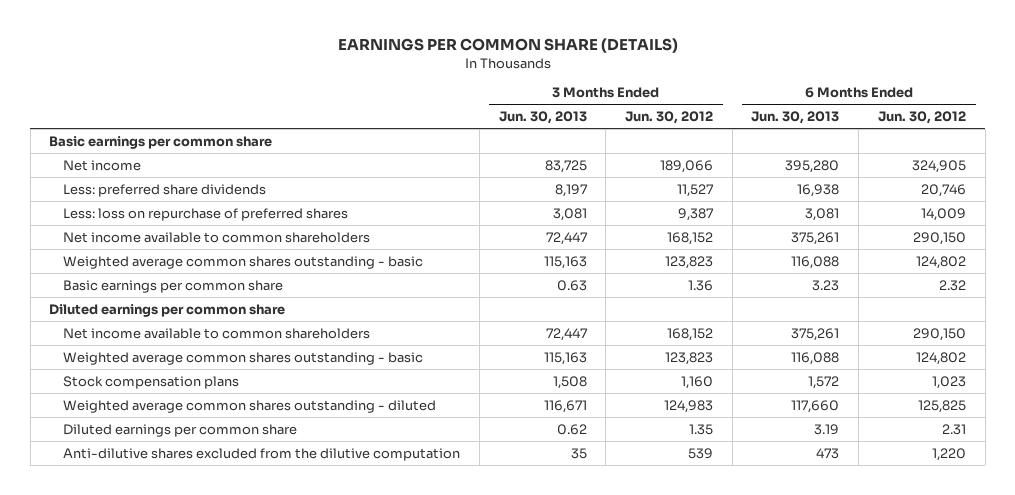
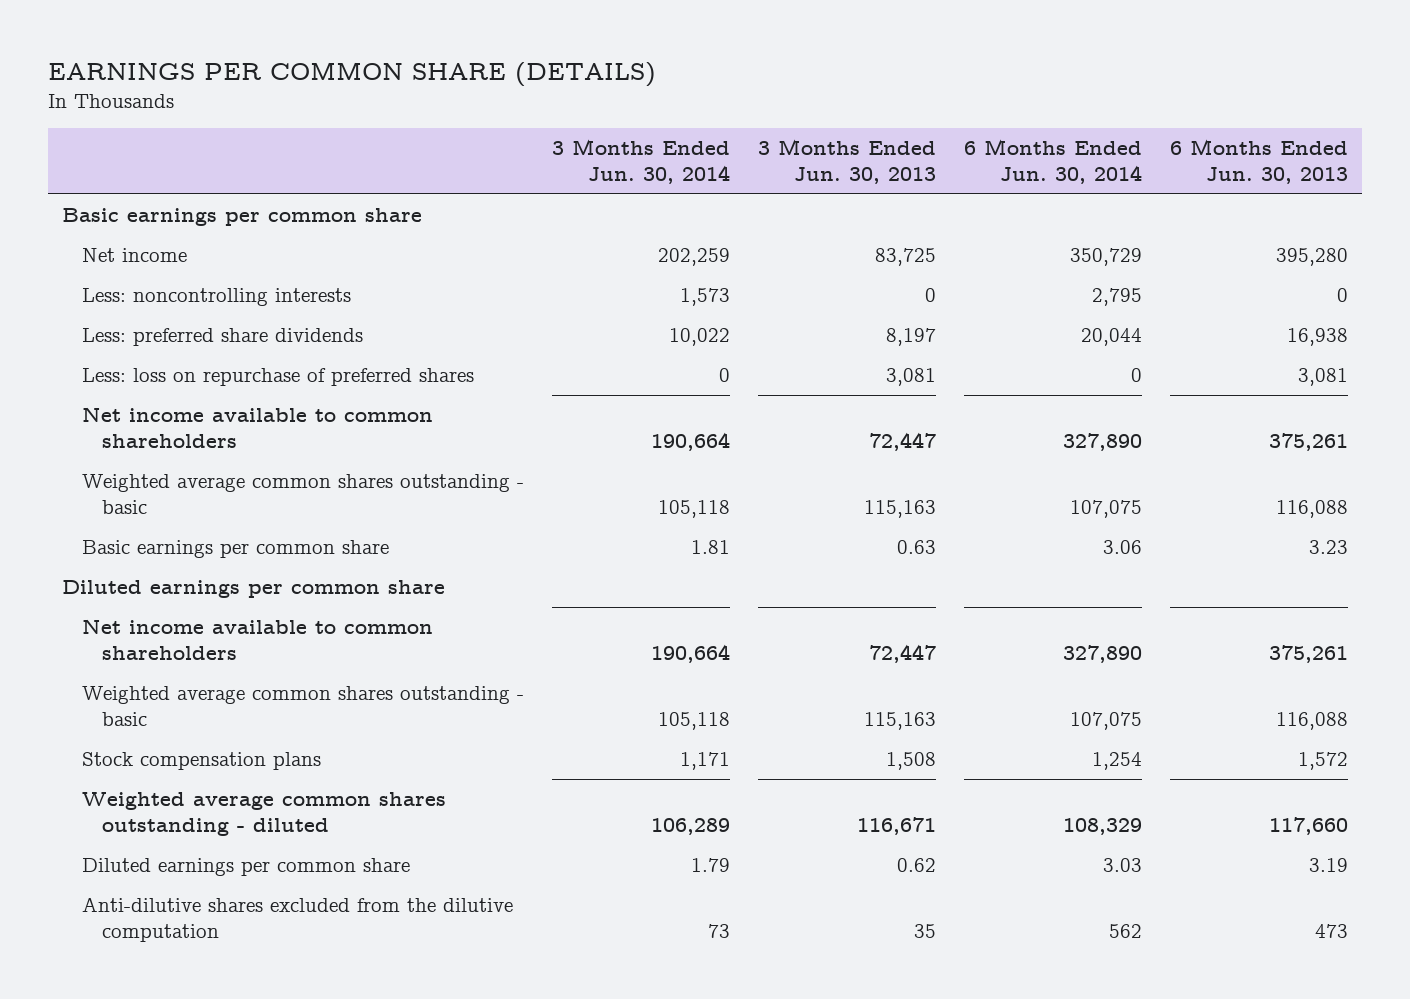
[625,110,714,124] Jun. 30, 2012 -> none
[877,110,966,124] Jun. 30, 2012 -> none
none -> [551,139,730,185] 3 Months Ended Jun. 30, 2014
none -> [963,139,1142,185] 6 Months Ended Jun. 30, 2014
none -> [81,287,351,306] Less: noncontrolling interests

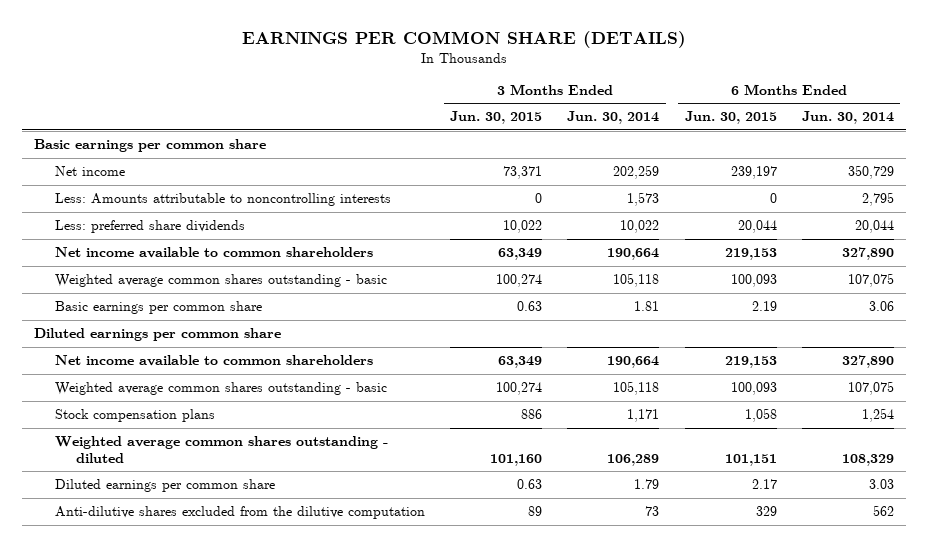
[757,139,936,185] 3 Months Ended Jun. 30, 2013 -> none
[1169,139,1348,185] 6 Months Ended Jun. 30, 2013 -> none
none -> [450,111,543,125] Jun. 30, 2015
none -> [684,111,777,125] Jun. 30, 2015
[81,287,351,306] Less: noncontrolling interests -> [55,193,392,207] Less: Amounts attributable to noncontrolling interests
[81,367,474,386] Less: loss on repurchase of preferred shares -> none

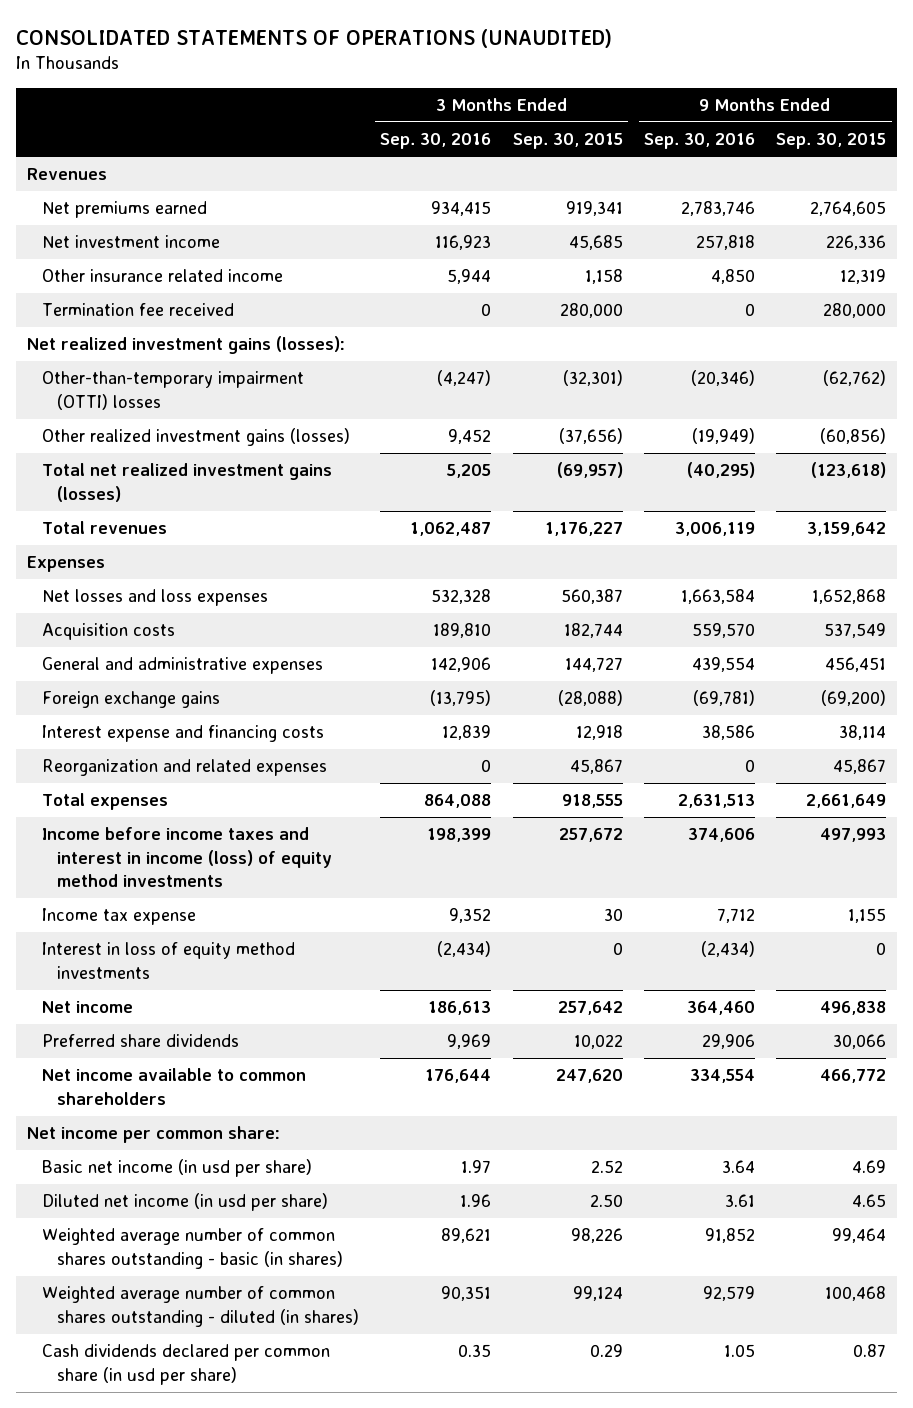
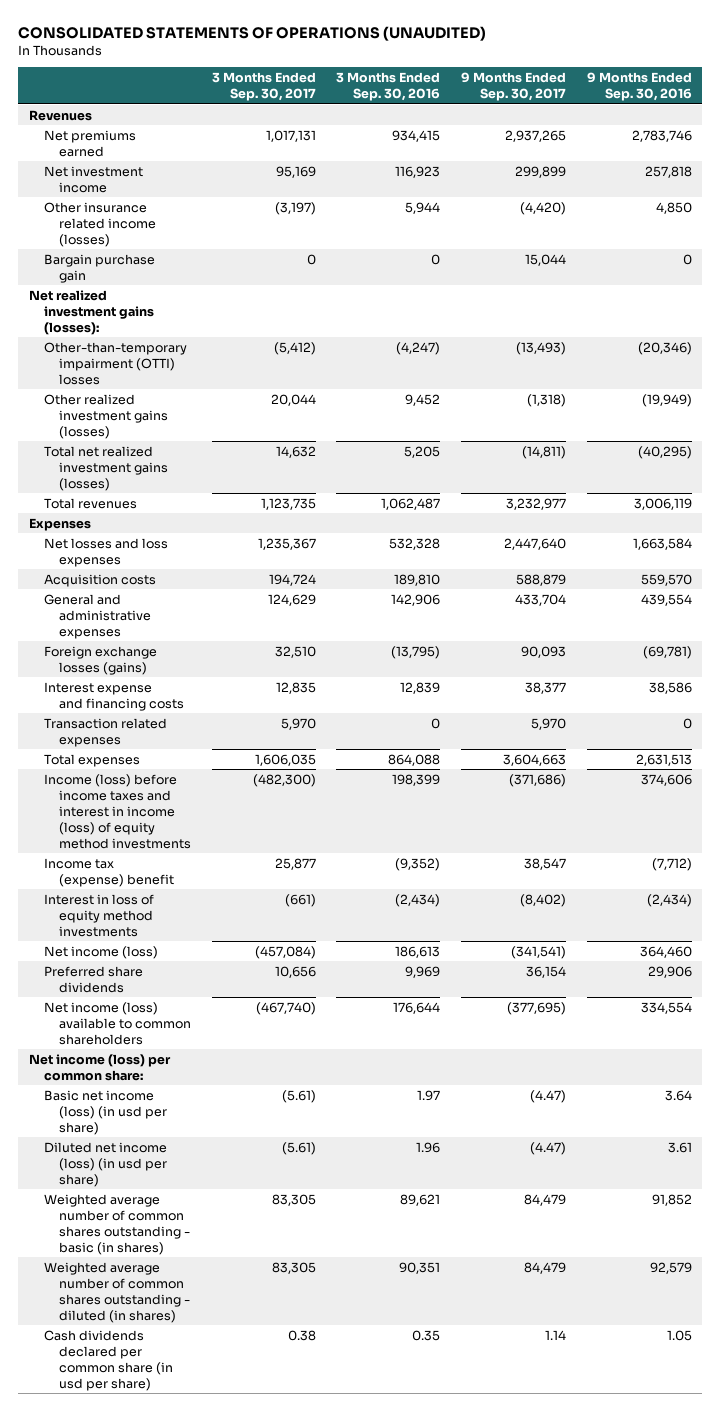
[512,133,623,150] Sep. 30, 2015 -> none
[776,133,887,150] Sep. 30, 2015 -> none
none -> [211,72,316,102] 3 Months Ended Sep. 30, 2017
none -> [461,72,567,102] 9 Months Ended Sep. 30, 2017
[42,303,235,317] Termination fee received -> none
[42,269,284,283] Other insurance related income -> [43,201,156,247] Other insurance related income (losses)
none -> [43,253,155,283] Bargain purchase gain
[42,691,221,709] Foreign exchange gains -> [43,645,157,675] Foreign exchange losses (gains)
[42,759,328,777] Reorganization and related expenses -> none
none -> [43,717,167,747] Transaction related expenses
[42,827,333,888] Income before income taxes and interest in income (loss) of equity method investments -> [43,773,191,849] Income (loss) before income taxes and interest in income (loss) of equity method investments
[42,908,197,926] Income tax expense -> [43,857,174,887] Income tax (expense) benefit
[449,908,492,924] 9,352 -> [395,857,441,871] (9,352)
[716,908,755,924] 7,712 -> [651,857,692,871] (7,712)
[42,1001,134,1014] Net income -> [43,945,158,959] Net income (loss)
[42,1068,307,1105] Net income available to common shareholders -> [43,1001,191,1045] Net income (loss) available to common shareholders
[27,1126,281,1144] Net income per common share: -> [28,1053,171,1081] Net income (loss) per common share:
[42,1159,313,1178] Basic net income (in usd per share) -> [43,1089,167,1135] Basic net income (loss) (in usd per share)
[42,1193,329,1212] Diluted net income (in usd per share) -> [43,1141,167,1187] Diluted net income (loss) (in usd per share)

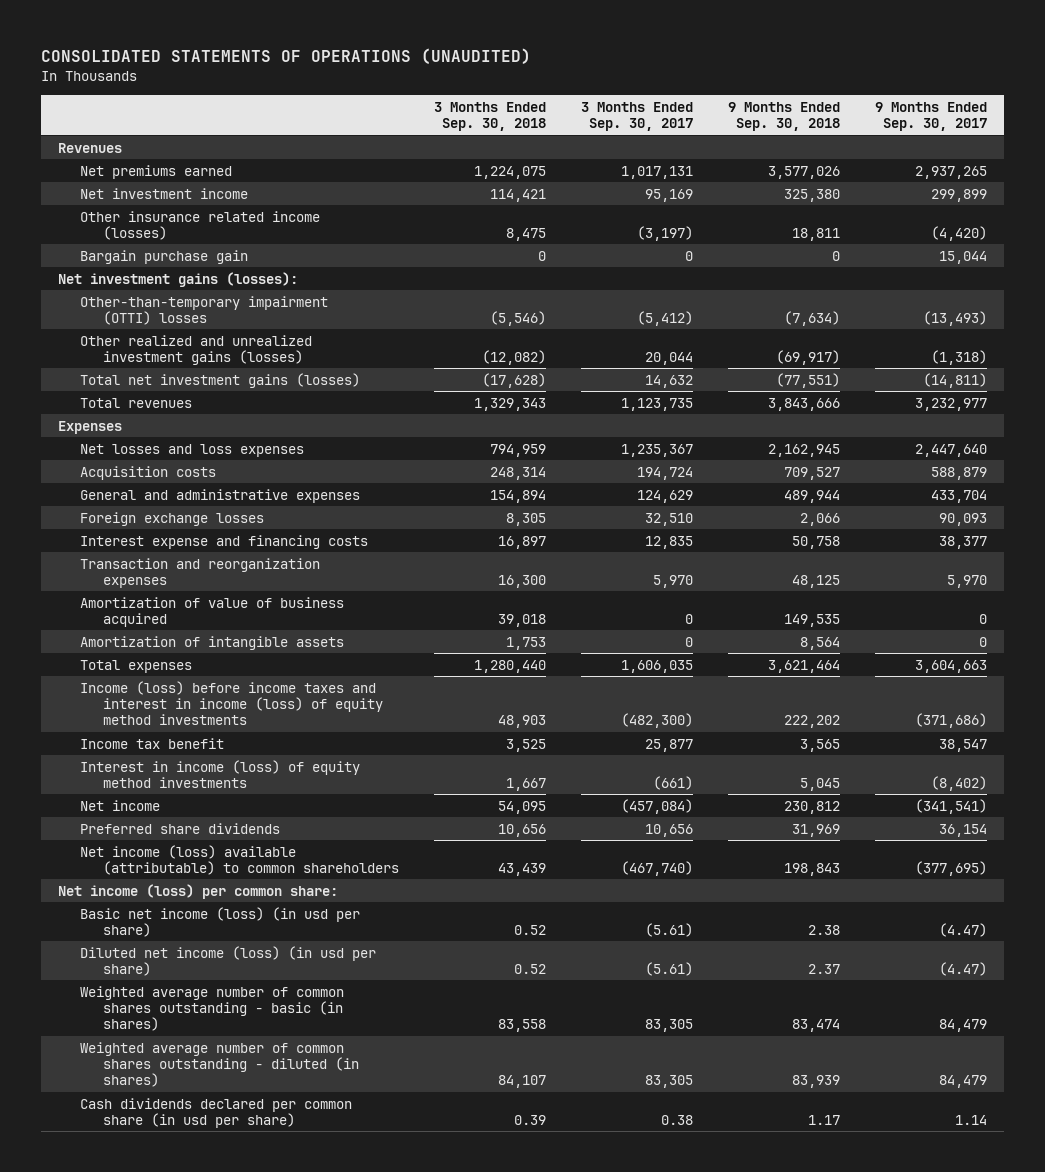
[336,72,441,102] 3 Months Ended Sep. 30, 2016 -> none
[586,72,692,102] 9 Months Ended Sep. 30, 2016 -> none
none -> [433,102,546,132] 3 Months Ended Sep. 30, 2018
none -> [727,102,840,132] 9 Months Ended Sep. 30, 2018
[28,289,154,335] Net realized investment gains (losses): -> [58,271,299,287] Net investment gains (losses):
[43,393,168,439] Other realized investment gains (losses) -> [80,334,313,366] Other realized and unrealized investment gains (losses)
[43,445,168,491] Total net realized investment gains (losses) -> [80,372,361,388] Total net investment gains (losses)
[43,645,157,675] Foreign exchange losses (gains) -> [80,511,265,526] Foreign exchange losses
[43,717,167,747] Transaction related expenses -> [80,557,321,589] Transaction and reorganization expenses
none -> [80,596,345,628] Amortization of value of business acquired
none -> [80,635,345,650] Amortization of intangible assets
[43,857,174,887] Income tax (expense) benefit -> [80,737,225,749] Income tax benefit
[43,893,154,937] Interest in loss of equity method investments -> [80,759,361,789] Interest in income (loss) of equity method investments
[43,945,158,959] Net income (loss) -> [80,799,161,811] Net income
[43,1001,191,1045] Net income (loss) available to common shareholders -> [80,844,399,876] Net income (loss) available (attributable) to common shareholders

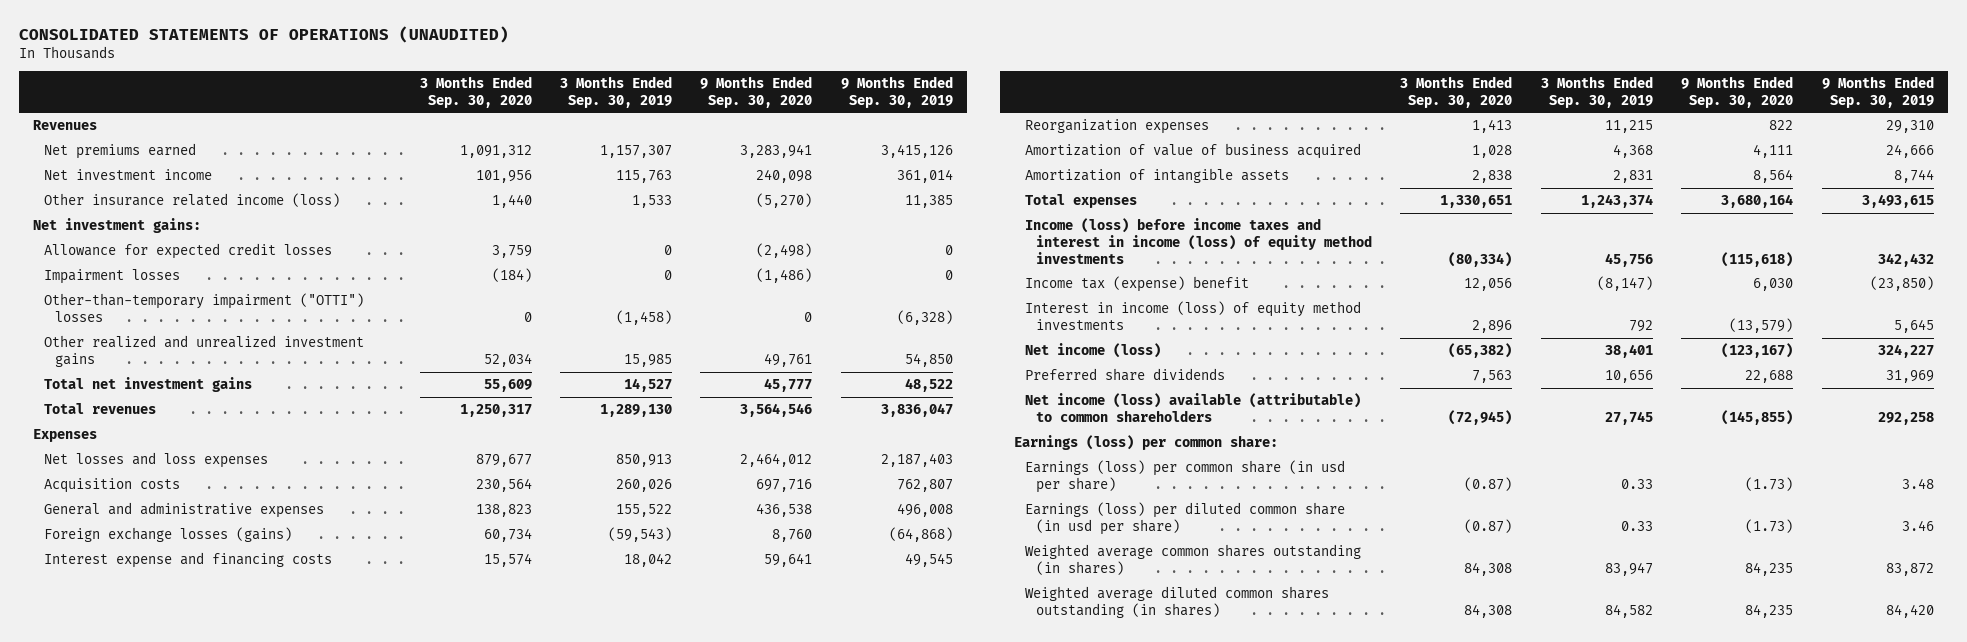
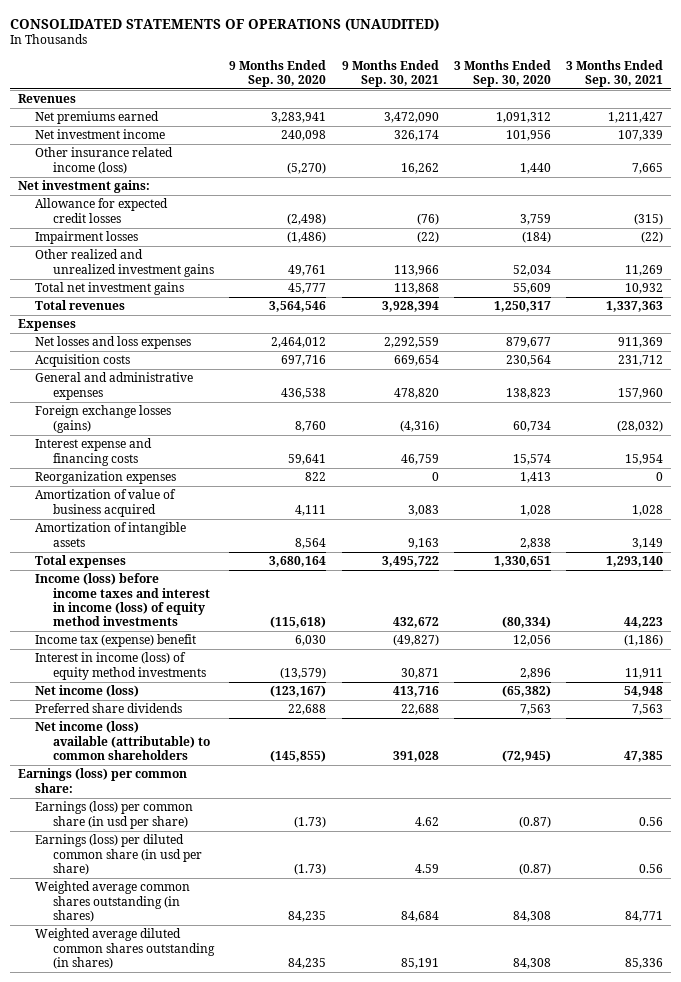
[559,75,672,108] 3 Months Ended Sep. 30, 2019 -> none
[840,75,953,108] 9 Months Ended Sep. 30, 2019 -> none
none -> [341,59,439,88] 9 Months Ended Sep. 30, 2021
none -> [566,59,664,88] 3 Months Ended Sep. 30, 2021
[44,292,365,322] Other-than-temporary impairment ("OTTI") losses -> none

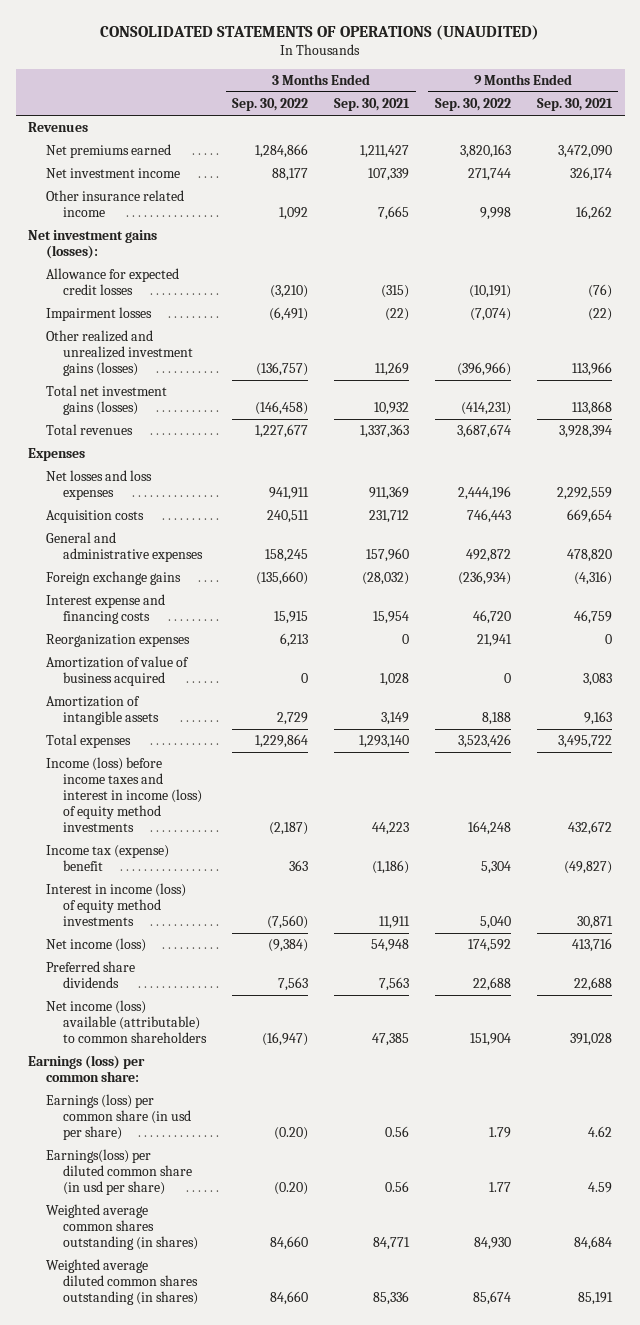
[229,59,327,88] 9 Months Ended Sep. 30, 2020 -> none
[453,59,551,88] 3 Months Ended Sep. 30, 2020 -> none
none -> [232,98,309,112] Sep. 30, 2022
none -> [434,98,511,112] Sep. 30, 2022
[35,147,174,174] Other insurance related income (loss) -> [45,190,184,218] Other insurance related income
[17,180,150,194] Net investment gains: -> [28,230,158,260] Net investment gains (losses):
[35,249,214,277] Other realized and unrealized investment gains -> [45,330,194,377] Other realized and unrealized investment gains (losses)
[35,282,185,296] Total net investment gains -> [45,385,167,416] Total net investment gains (losses)
[35,405,172,433] Foreign exchange losses (gains) -> [45,571,181,586] Foreign exchange gains
[35,834,202,875] Earnings (loss) per diluted common share (in usd per share) -> [45,1149,193,1196] Earnings(loss) per diluted common share (in usd per share)

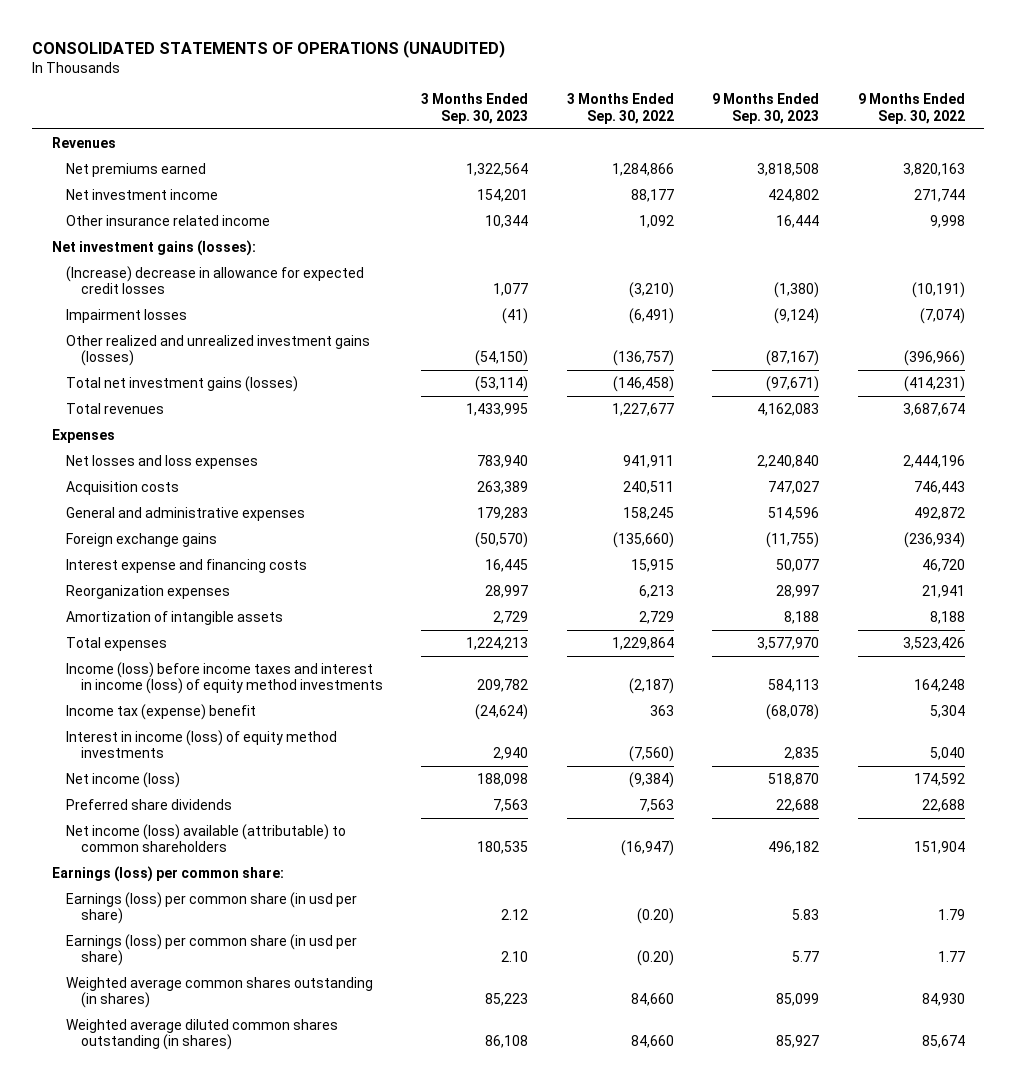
[334,98,411,112] Sep. 30, 2021 -> none
[536,98,613,112] Sep. 30, 2021 -> none
none -> [421,93,529,124] 3 Months Ended Sep. 30, 2023
none -> [712,93,820,124] 9 Months Ended Sep. 30, 2023
[45,268,179,296] Allowance for expected credit losses -> [66,265,365,295] (Increase) decrease in allowance for expected credit losses
[45,656,189,687] Amortization of value of business acquired -> none
[45,1149,193,1196] Earnings(loss) per diluted common share (in usd per share) -> [66,933,358,967] Earnings (loss) per common share (in usd per share)

